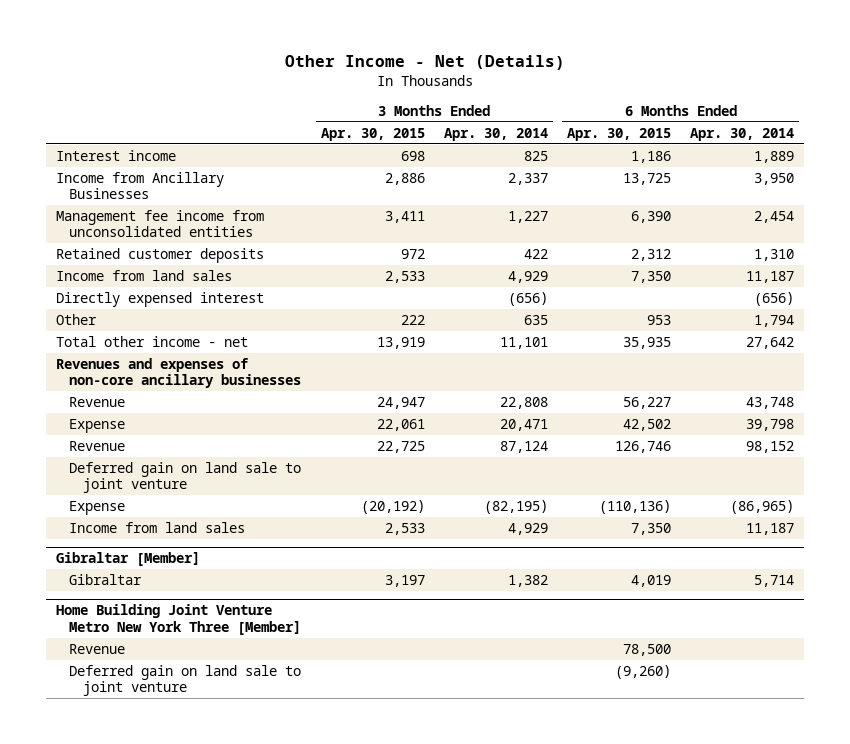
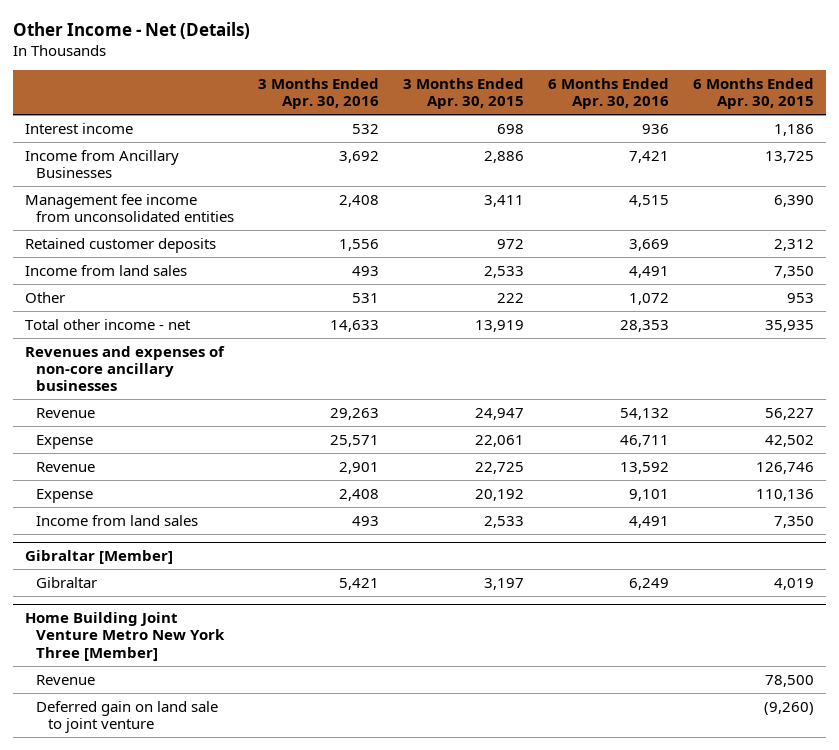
[443,127,548,141] Apr. 30, 2014 -> none
[690,127,795,141] Apr. 30, 2014 -> none
none -> [258,78,380,110] 3 Months Ended Apr. 30, 2016
none -> [548,78,670,110] 6 Months Ended Apr. 30, 2016
[55,291,264,307] Directly expensed interest -> none
[69,461,302,494] Deferred gain on land sale to joint venture -> none
[360,499,425,514] (20,192) -> [475,488,525,501] 20,192
[598,499,671,514] (110,136) -> [756,488,815,501] 110,136

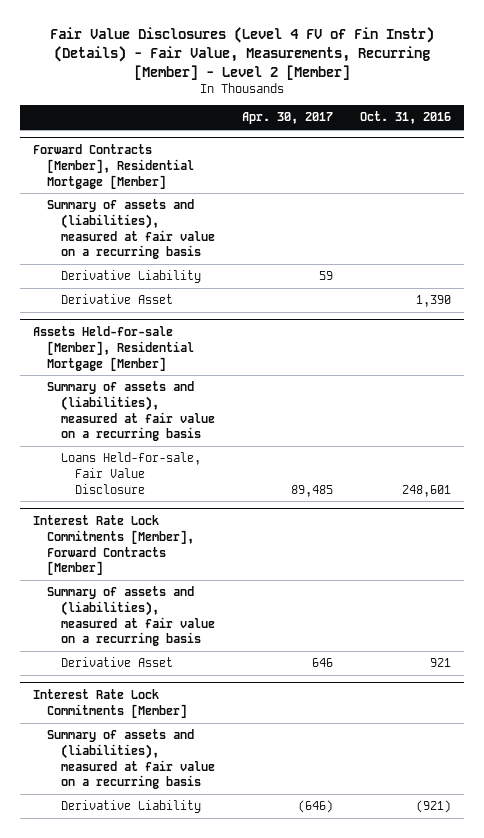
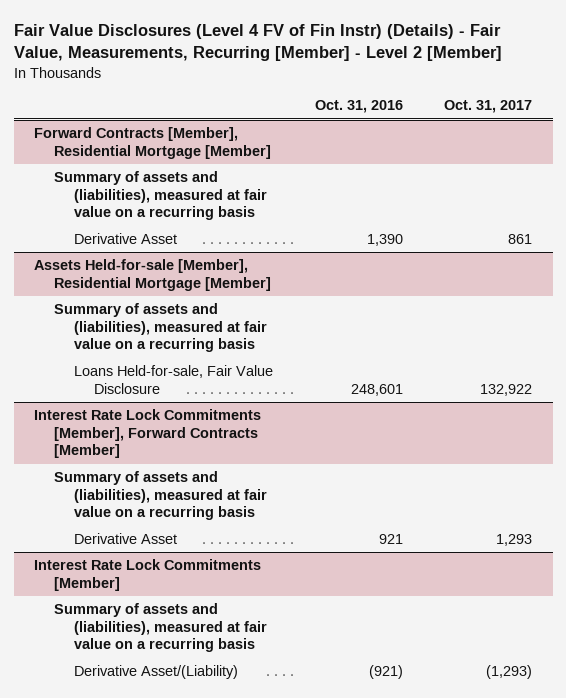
[242,112,334,125] Apr. 30, 2017 -> none
none -> [443,100,532,114] Oct. 31, 2017
[61,270,202,284] Derivative Liability -> none
[61,800,202,814] Derivative Liability -> [74,665,239,680] Derivative Asset/(Liability)

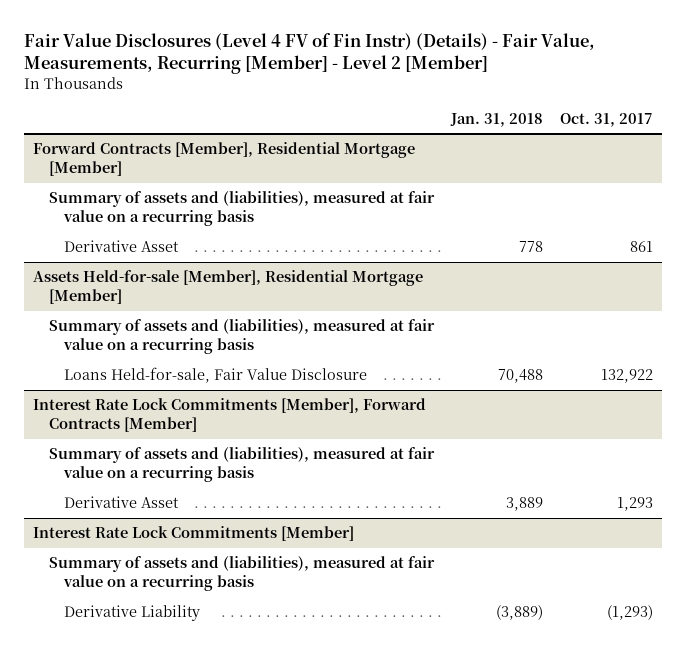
[314,100,403,114] Oct. 31, 2016 -> none
none -> [450,112,544,127] Jan. 31, 2018
[74,665,239,680] Derivative Asset/(Liability) -> [64,605,201,622] Derivative Liability

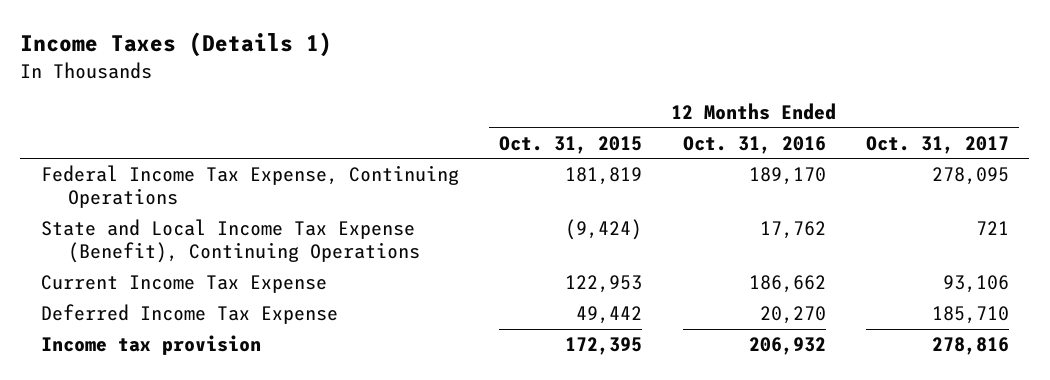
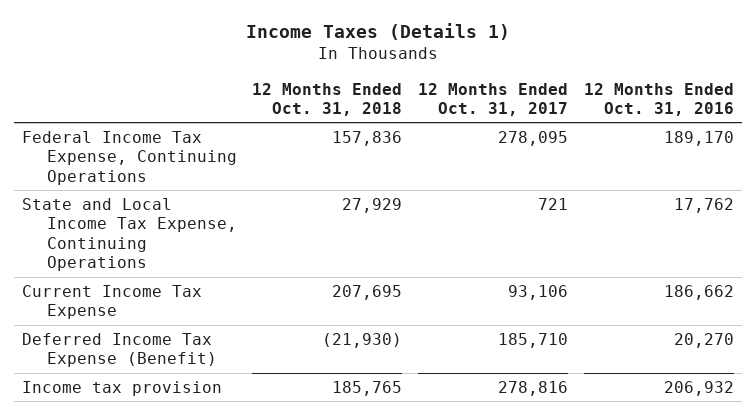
[499,135,643,154] Oct. 31, 2015 -> none
none -> [252,82,403,116] 12 Months Ended Oct. 31, 2018
[40,219,420,264] State and Local Income Tax Expense (Benefit), Continuing Operations -> [21,197,237,272] State and Local Income Tax Expense, Continuing Operations
[40,304,338,325] Deferred Income Tax Expense -> [21,332,217,368] Deferred Income Tax Expense (Benefit)

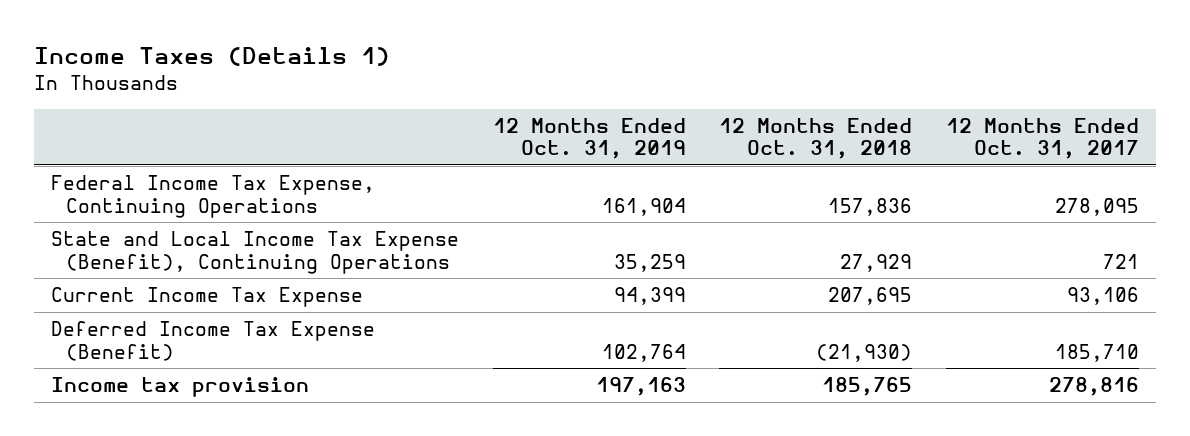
[583,82,734,116] 12 Months Ended Oct. 31, 2016 -> none
none -> [492,117,686,160] 12 Months Ended Oct. 31, 2019
[21,197,237,272] State and Local Income Tax Expense, Continuing Operations -> [51,231,460,274] State and Local Income Tax Expense (Benefit), Continuing Operations

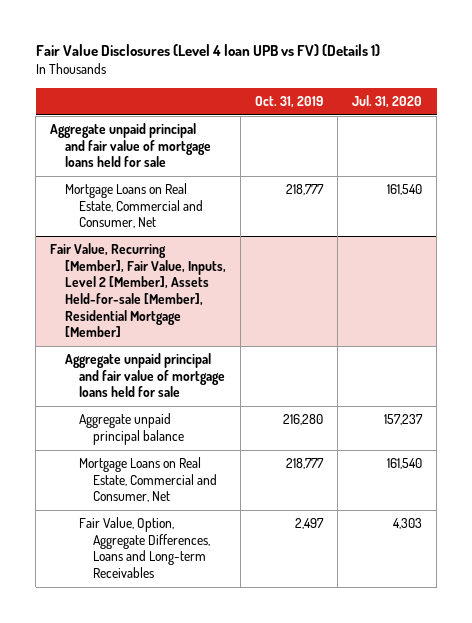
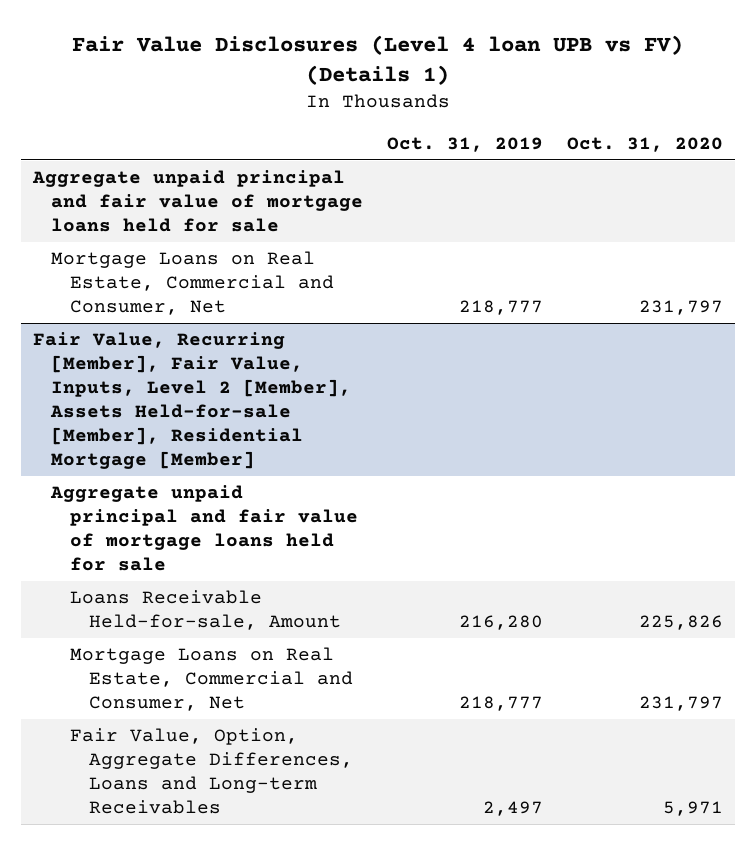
[351,94,422,108] Jul. 31, 2020 -> none
none -> [567,137,724,153] Oct. 31, 2020
[78,413,185,445] Aggregate unpaid principal balance -> [70,590,342,631] Loans Receivable Held-for-sale, Amount

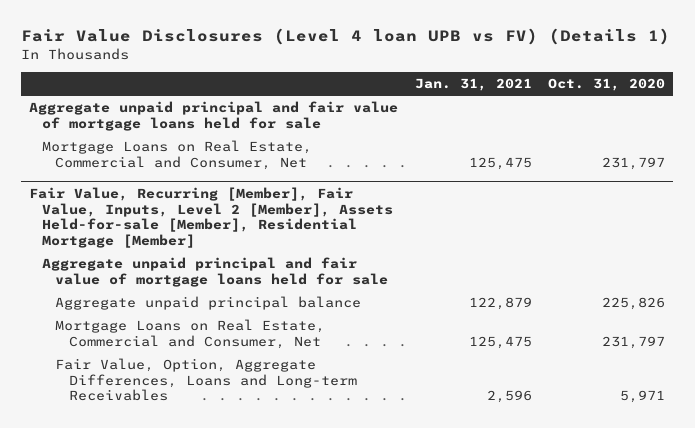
[387,137,544,153] Oct. 31, 2019 -> none
none -> [414,78,532,92] Jan. 31, 2021
[70,590,342,631] Loans Receivable Held-for-sale, Amount -> [55,296,362,311] Aggregate unpaid principal balance

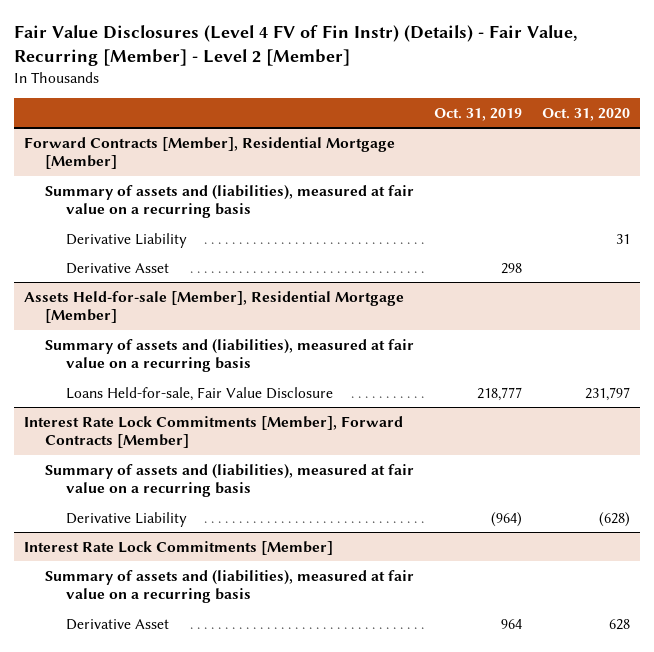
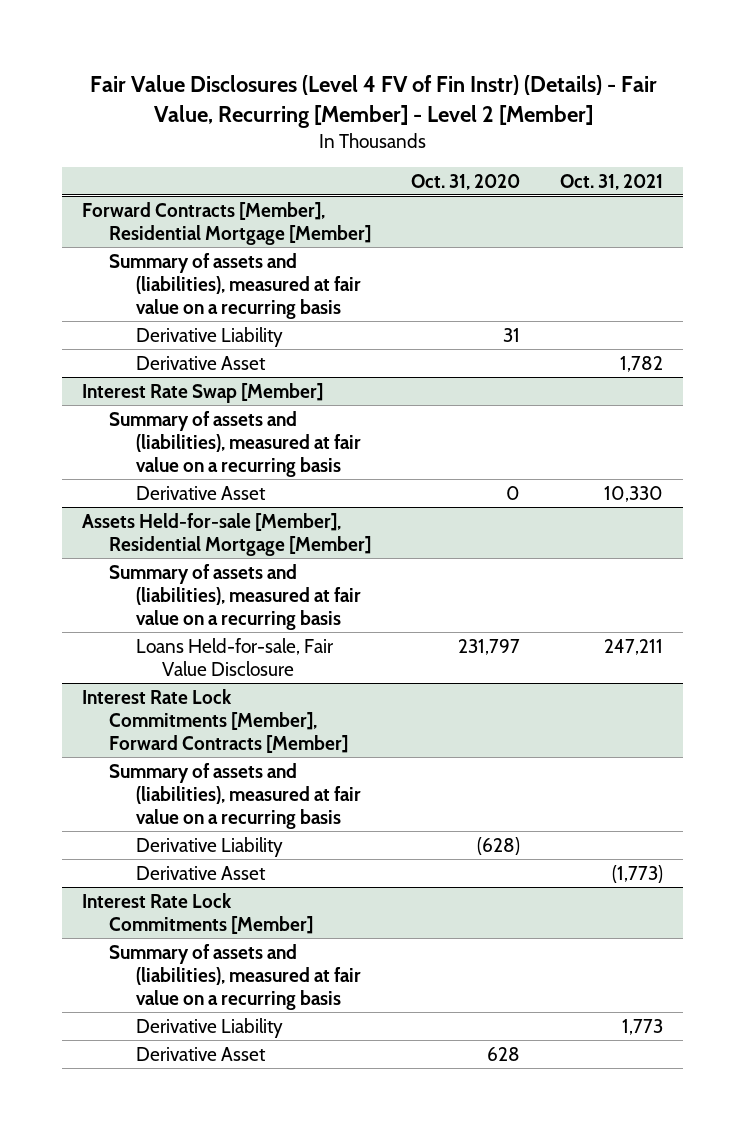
[434,107,523,121] Oct. 31, 2019 -> none
none -> [560,173,664,190] Oct. 31, 2021
none -> [82,382,324,403] Interest Rate Swap [Member]
none -> [109,410,361,477] Summary of assets and (liabilities), measured at fair value on a recurring basis
none -> [135,485,266,500] Derivative Asset
none -> [135,865,266,880] Derivative Asset
none -> [135,1017,283,1038] Derivative Liability

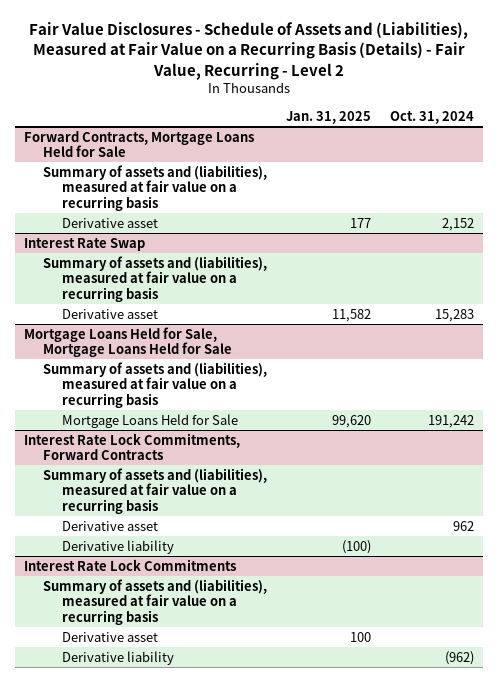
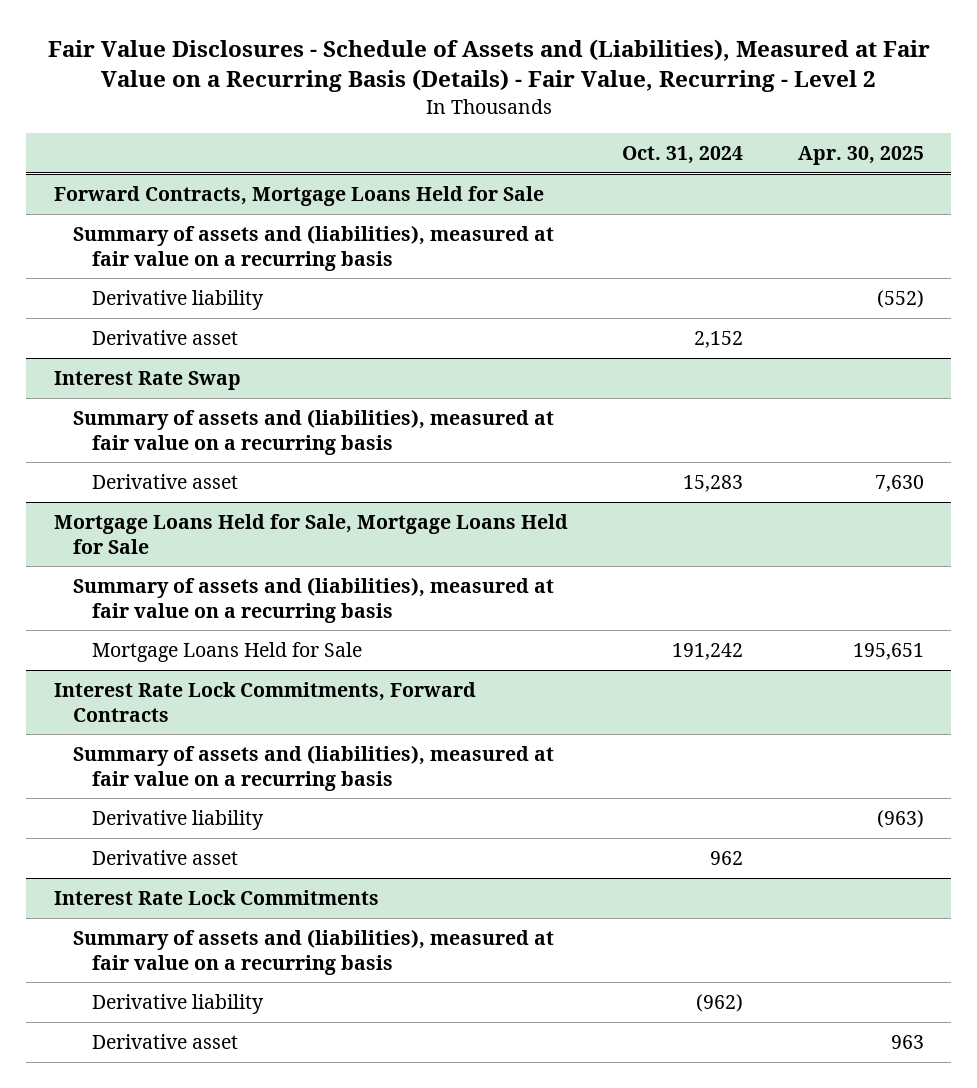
[285,110,371,124] Jan. 31, 2025 -> none
none -> [797,146,924,166] Apr. 30, 2025
none -> [91,289,264,310] Derivative liability
[62,520,159,531] Derivative asset -> [91,849,238,865] Derivative asset
[62,631,159,642] Derivative asset -> [91,1033,238,1049] Derivative asset

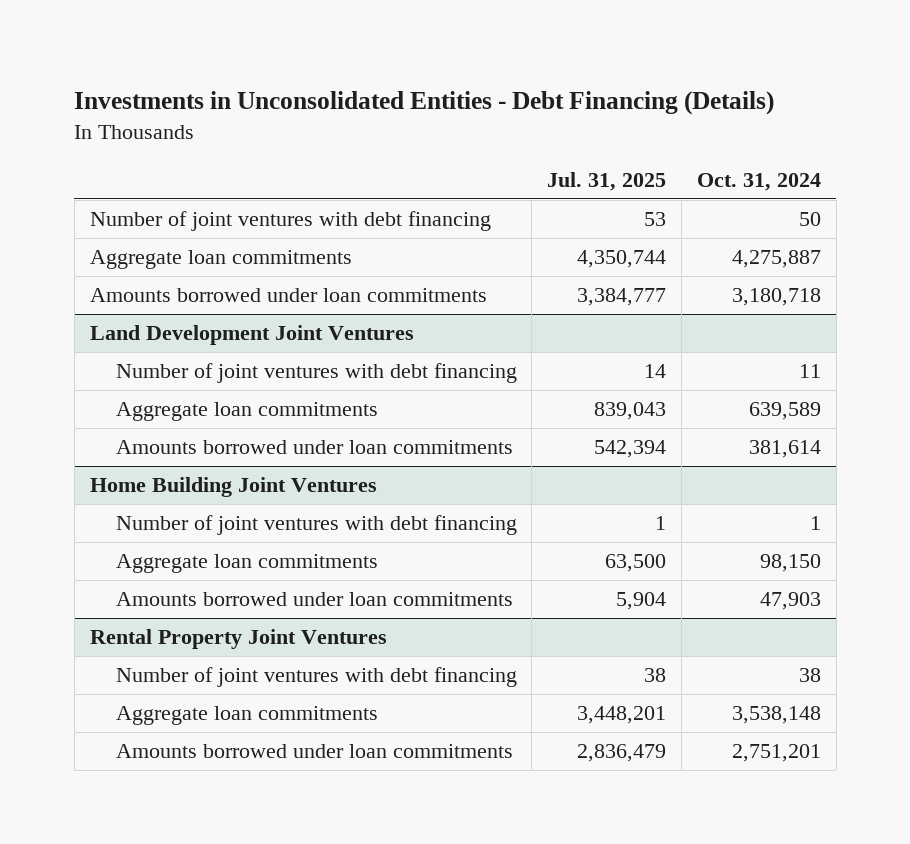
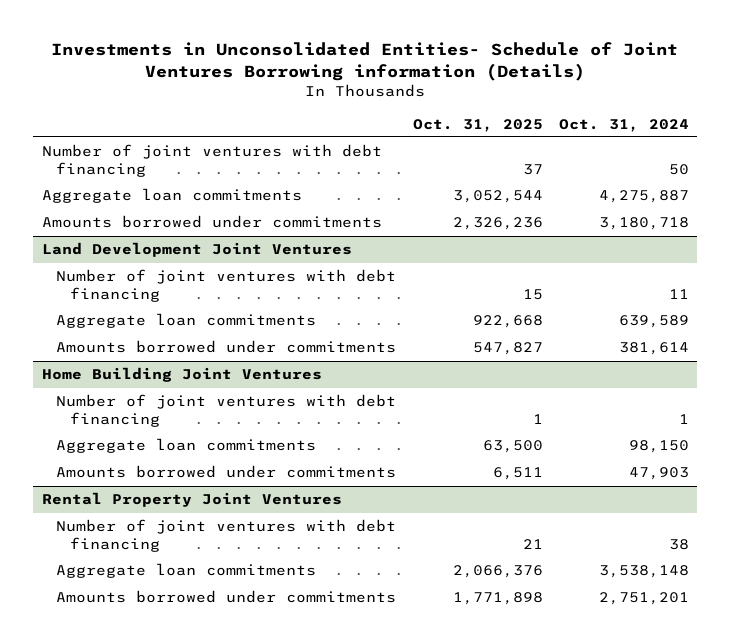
[74,90,775,115] Investments in Unconsolidated Entities - Debt Financing (Details) -> [51,42,679,82] Investments in Unconsolidated Entities- Schedule of Joint Ventures Borrowing information (Details)
[547,172,667,192] Jul. 31, 2025 -> none
none -> [412,118,543,132] Oct. 31, 2025
[89,288,487,303] Amounts borrowed under loan commitments -> [41,215,382,229] Amounts borrowed under commitments
[115,440,513,455] Amounts borrowed under loan commitments -> [55,340,396,354] Amounts borrowed under commitments
[115,592,513,607] Amounts borrowed under loan commitments -> [55,465,396,479] Amounts borrowed under commitments
[115,744,513,759] Amounts borrowed under loan commitments -> [55,590,396,604] Amounts borrowed under commitments

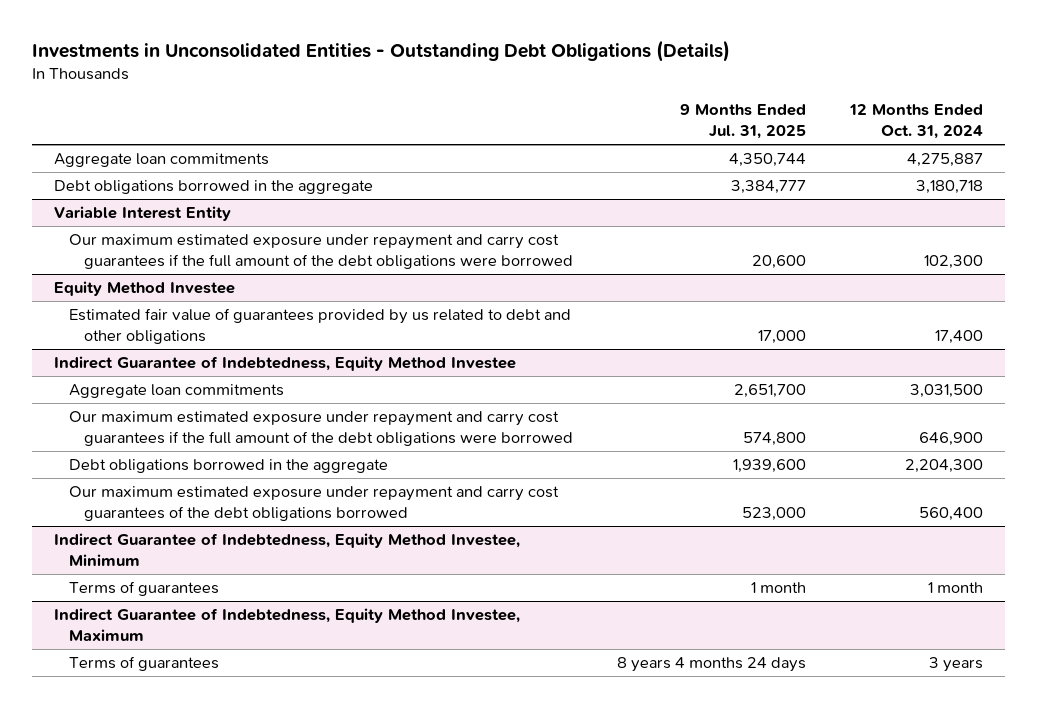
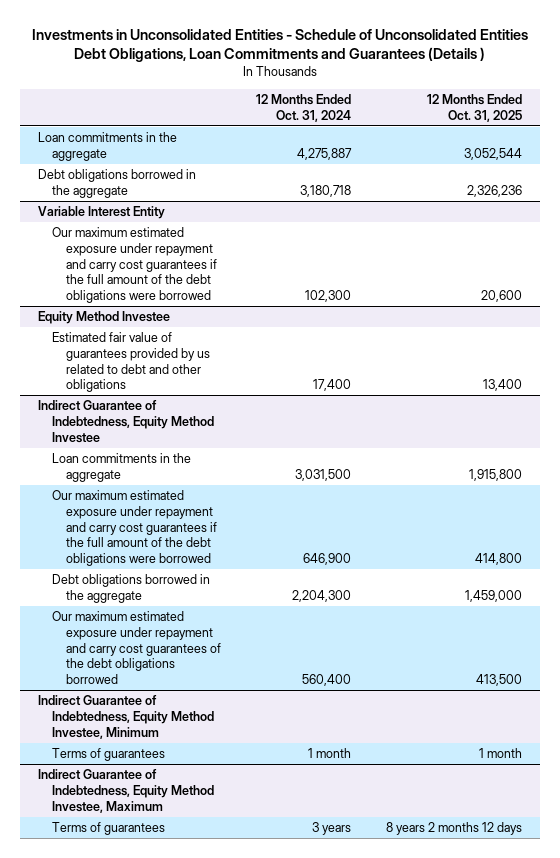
[31,40,730,63] Investments in Unconsolidated Entities - Outstanding Debt Obligations (Details) -> [32,28,529,63] Investments in Unconsolidated Entities - Schedule of Unconsolidated Entities Debt Obligations, Loan Commitments and Guarantees (Details )
[680,104,807,139] 9 Months Ended Jul. 31, 2025 -> none
none -> [427,93,523,122] 12 Months Ended Oct. 31, 2025
[53,153,269,168] Aggregate loan commitments -> [37,132,177,161] Loan commitments in the aggregate
[68,384,284,399] Aggregate loan commitments -> [51,453,191,482] Loan commitments in the aggregate

